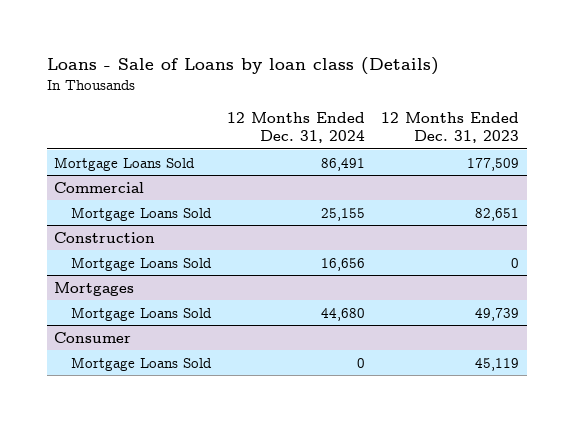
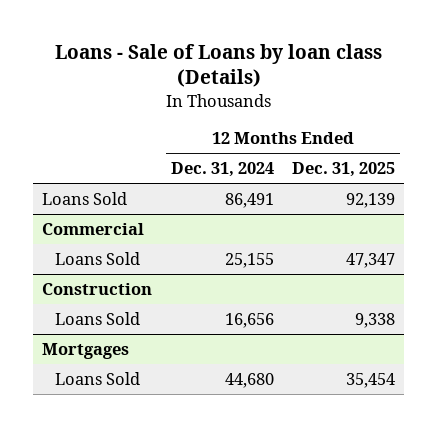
[380,111,519,144] 12 Months Ended Dec. 31, 2023 -> none
none -> [292,162,396,178] Dec. 31, 2025
[54,156,196,171] Mortgage Loans Sold -> [42,191,128,205] Loans Sold
[71,206,213,221] Mortgage Loans Sold -> [54,251,140,265] Loans Sold
[71,256,213,271] Mortgage Loans Sold -> [54,311,140,325] Loans Sold
[54,331,132,343] Consumer -> none
[71,356,213,371] Mortgage Loans Sold -> none
[71,306,213,321] Mortgage Loans Sold -> [54,371,140,385] Loans Sold

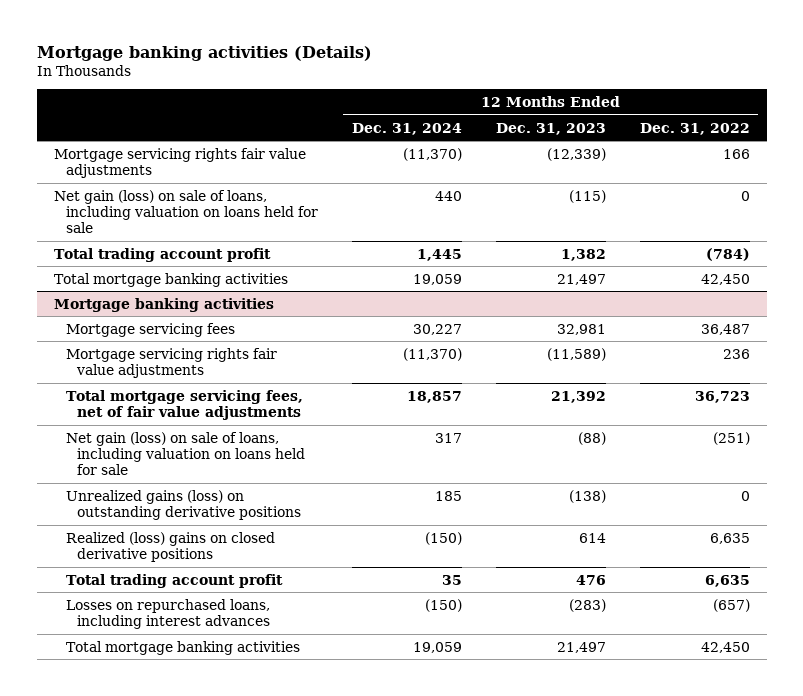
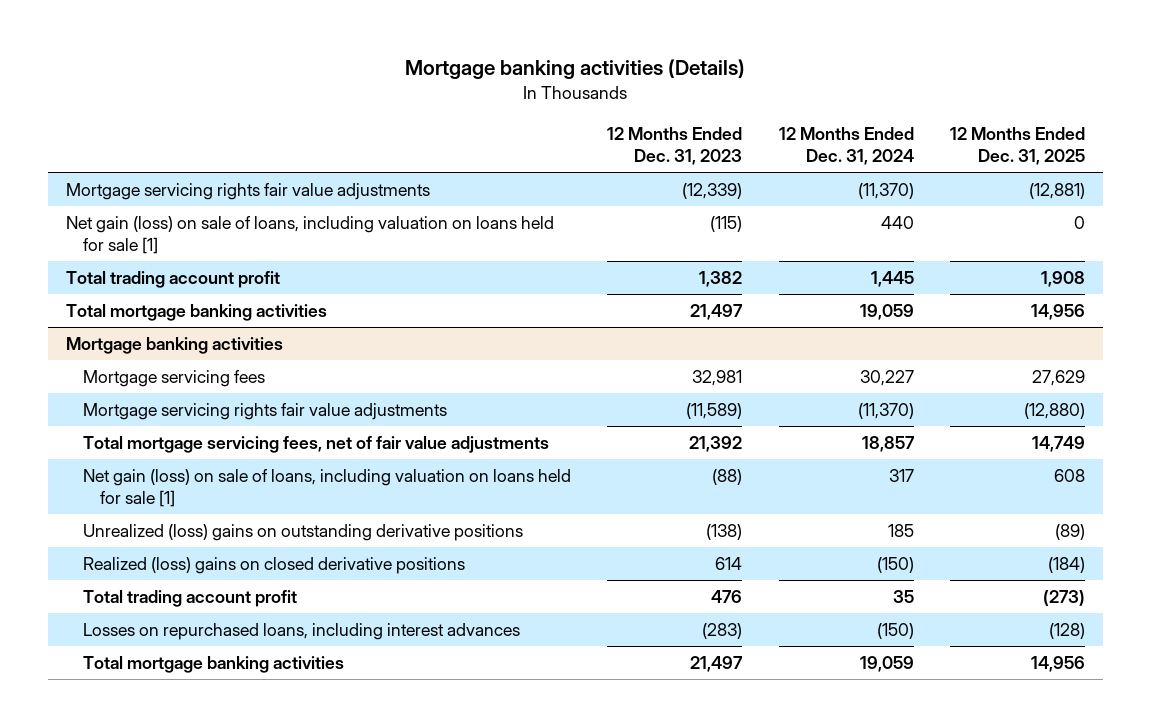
[639,122,750,135] Dec. 31, 2022 -> none
none -> [949,127,1085,166] 12 Months Ended Dec. 31, 2025
[53,189,318,233] Net gain (loss) on sale of loans, including valuation on loans held for sale -> [66,215,555,255] Net gain (loss) on sale of loans, including valuation on loans held for sale [1]
[65,431,306,475] Net gain (loss) on sale of loans, including valuation on loans held for sale -> [82,468,571,508] Net gain (loss) on sale of loans, including valuation on loans held for sale [1]
[65,489,302,520] Unrealized gains (loss) on outstanding derivative positions -> [82,523,523,541] Unrealized (loss) gains on outstanding derivative positions

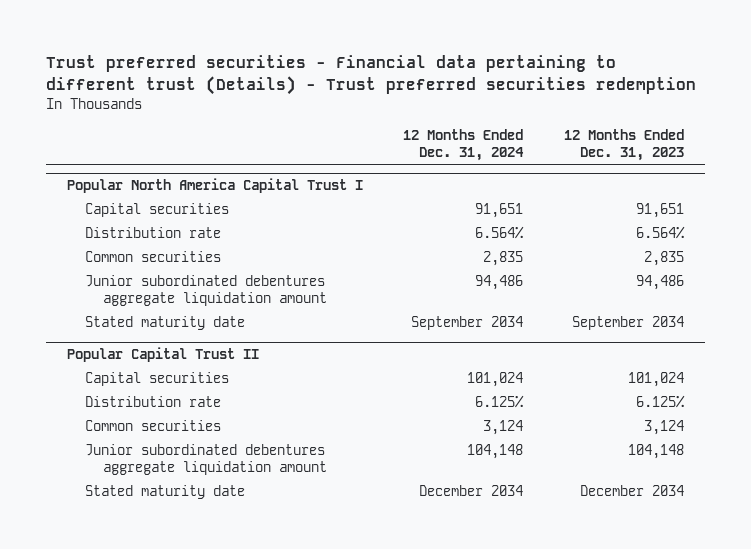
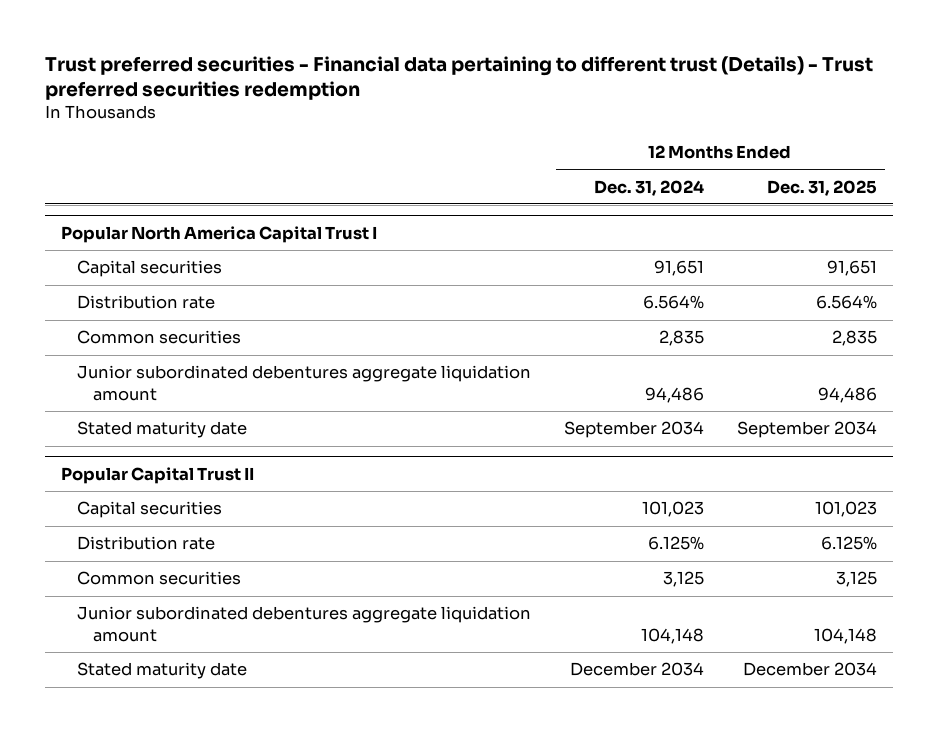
[564,128,685,162] 12 Months Ended Dec. 31, 2023 -> none
none -> [766,179,877,196] Dec. 31, 2025
[467,371,524,387] 101,024 -> [642,501,705,518] 101,023
[483,419,524,435] 3,124 -> [663,571,705,588] 3,125

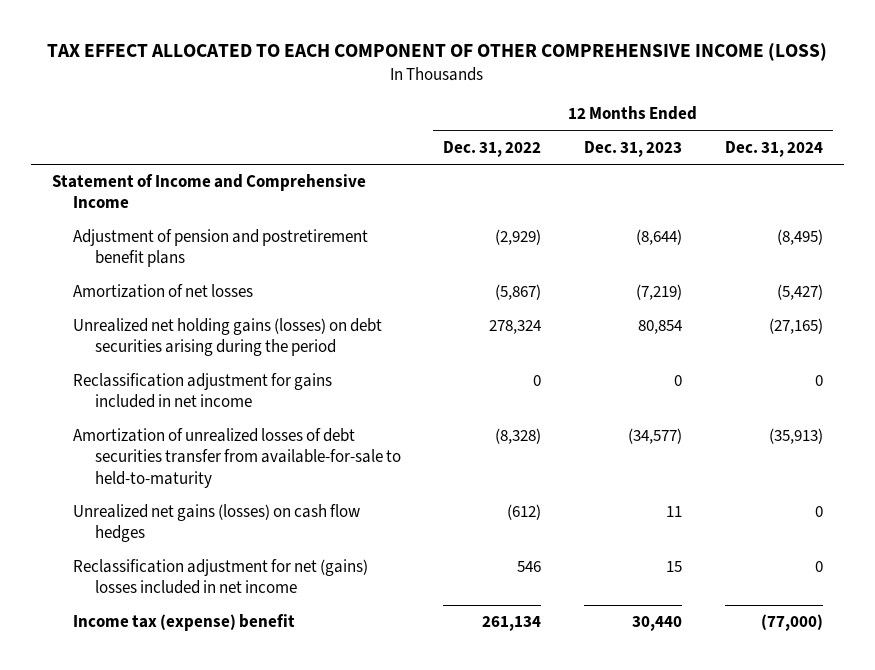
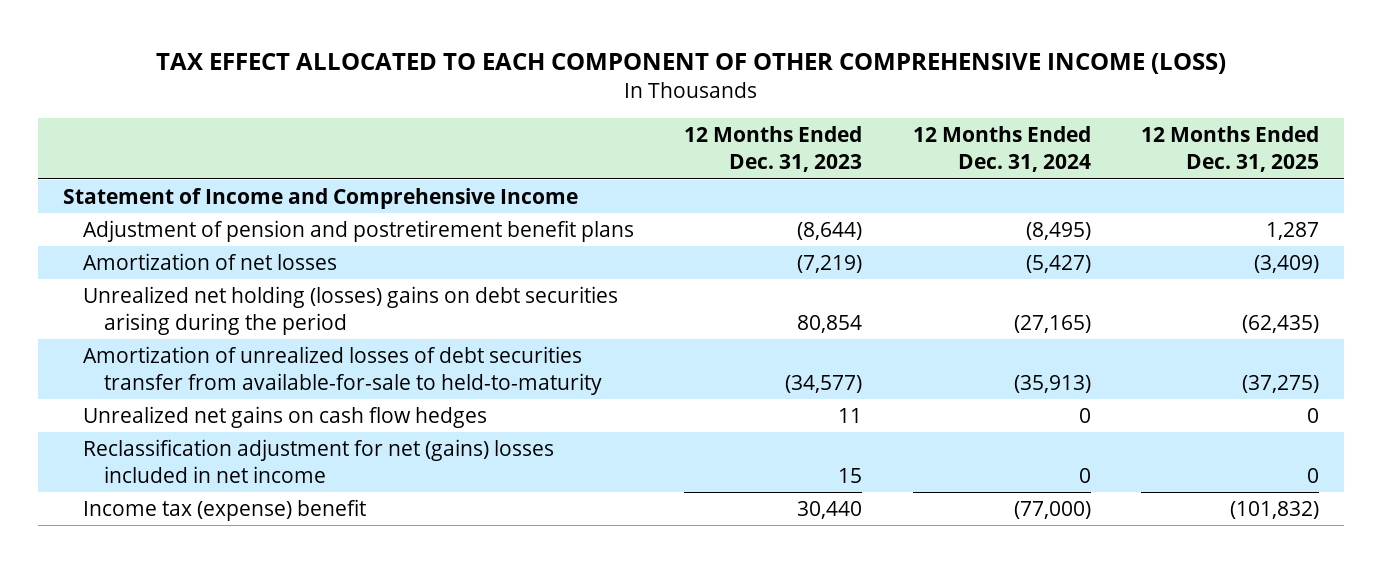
[443,141,542,158] Dec. 31, 2022 -> none
none -> [1140,126,1319,173] 12 Months Ended Dec. 31, 2025
[73,373,333,409] Reclassification adjustment for gains included in net income -> none
[73,318,383,357] Unrealized net holding gains (losses) on debt securities arising during the period -> [83,286,619,335] Unrealized net holding (losses) gains on debt securities arising during the period
[73,504,361,543] Unrealized net gains (losses) on cash flow hedges -> [83,406,488,429] Unrealized net gains on cash flow hedges

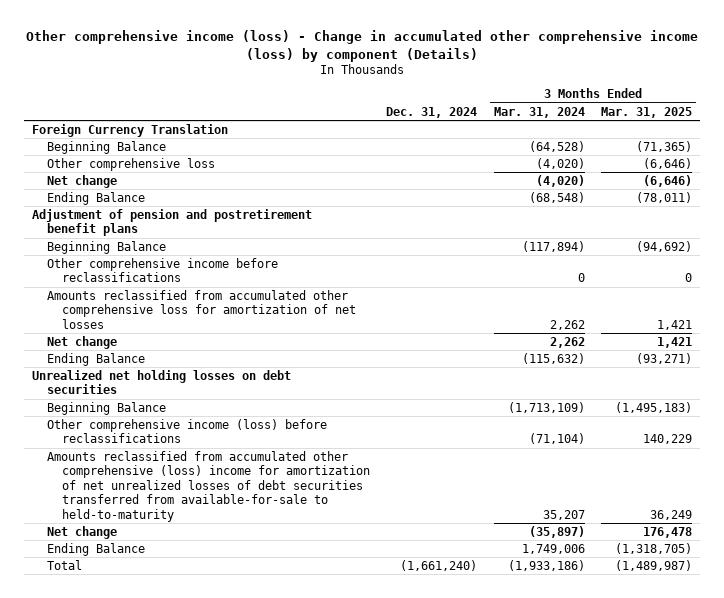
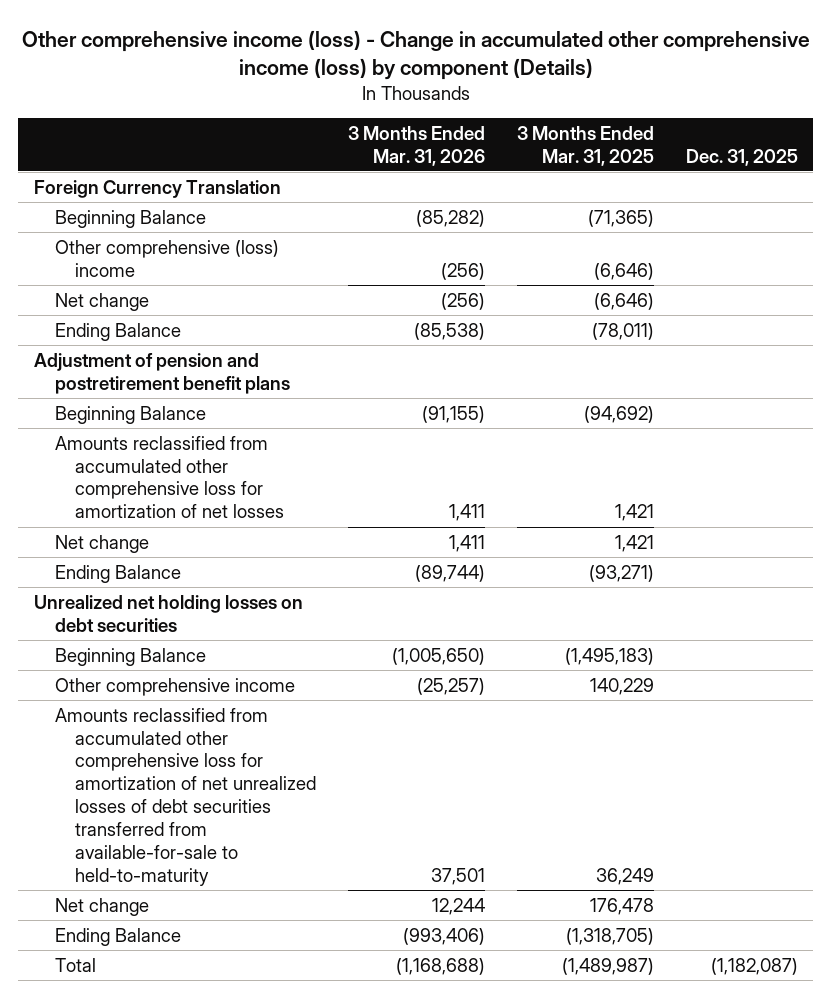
[386,106,478,118] Dec. 31, 2024 -> none
[493,106,585,118] Mar. 31, 2024 -> none
none -> [348,125,486,166] 3 Months Ended Mar. 31, 2026
none -> [685,148,798,166] Dec. 31, 2025
[46,157,215,171] Other comprehensive loss -> [54,239,279,277] Other comprehensive (loss) income
[46,257,278,283] Other comprehensive income before reclassifications -> none
[46,418,327,444] Other comprehensive income (loss) before reclassifications -> [54,677,295,696] Other comprehensive income
[46,450,370,522] Amounts reclassified from accumulated other comprehensive (loss) income for amortization of net unrealized losses of debt securities transferred from available-for-sale to held-to-maturity -> [54,707,317,887] Amounts reclassified from accumulated other comprehensive loss for amortization of net unrealized losses of debt securities transferred from available-for-sale to held-to-maturity

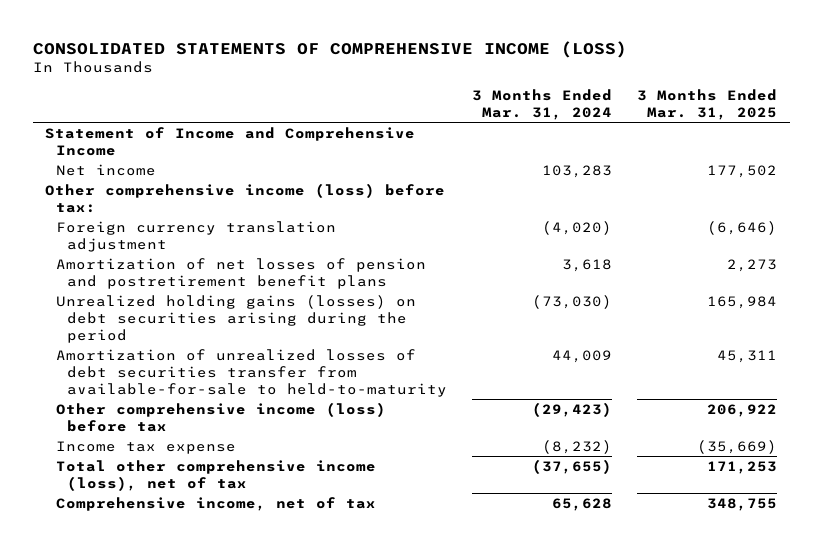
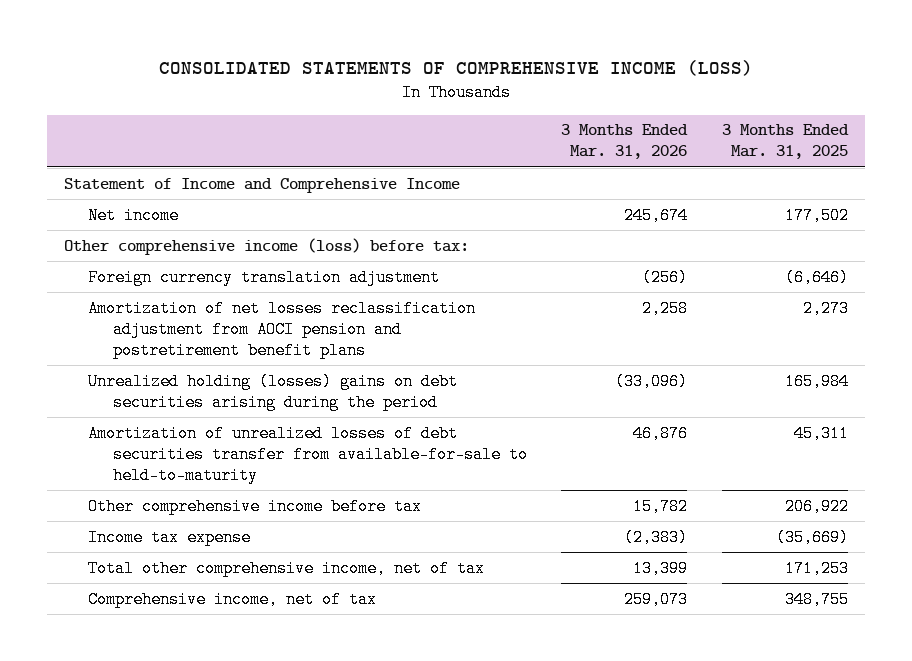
[472,88,613,120] 3 Months Ended Mar. 31, 2024 -> none
none -> [561,124,689,160] 3 Months Ended Mar. 31, 2026
[56,257,427,289] Amortization of net losses of pension and postretirement benefit plans -> [88,299,477,359] Amortization of net losses reclassification adjustment from AOCI pension and postretirement benefit plans
[56,294,417,343] Unrealized holding gains (losses) on debt securities arising during the period -> [88,372,459,411] Unrealized holding (losses) gains on debt securities arising during the period
[56,401,387,432] Other comprehensive income (loss) before tax -> [88,497,423,515] Other comprehensive income before tax
[56,459,377,491] Total other comprehensive income (loss), net of tax -> [88,559,486,577] Total other comprehensive income, net of tax

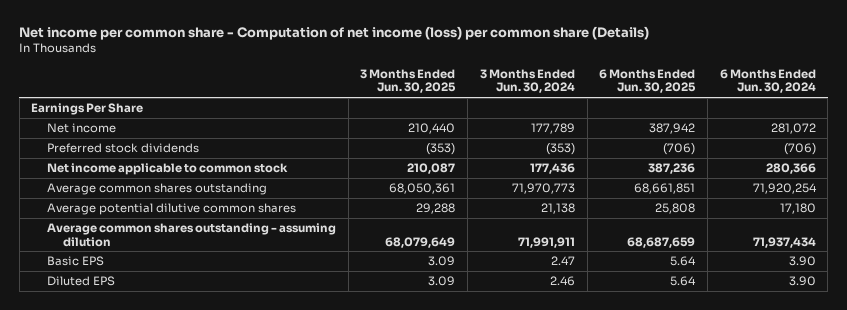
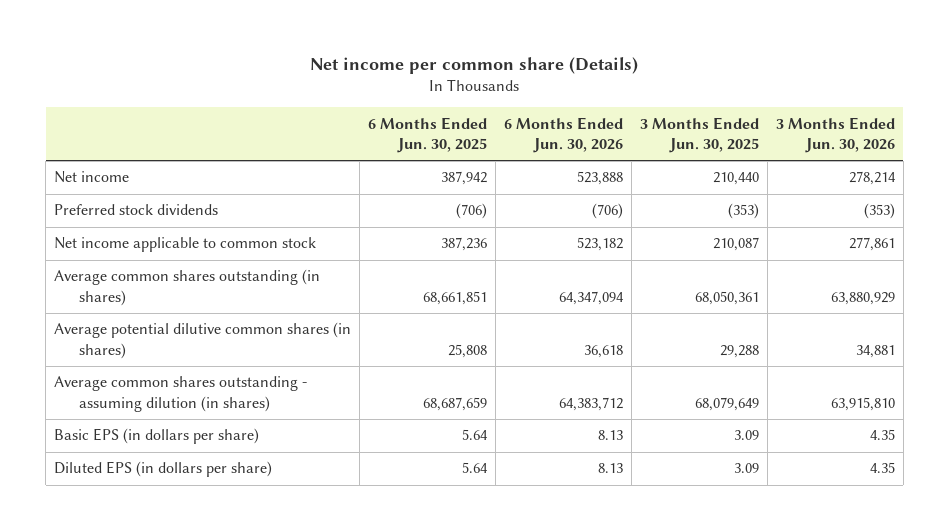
[19,25,650,40] Net income per common share - Computation of net income (loss) per common share (Details) -> [310,57,639,75] Net income per common share (Details)
[479,68,575,94] 3 Months Ended Jun. 30, 2024 -> none
[719,68,816,94] 6 Months Ended Jun. 30, 2024 -> none
none -> [503,116,623,153] 6 Months Ended Jun. 30, 2026
none -> [775,116,895,153] 3 Months Ended Jun. 30, 2026
[31,103,144,116] Earnings Per Share -> none
[46,183,267,196] Average common shares outstanding -> [53,269,320,306] Average common shares outstanding (in shares)
[46,203,296,216] Average potential dilutive common shares -> [53,322,351,359] Average potential dilutive common shares (in shares)
[46,223,336,247] Average common shares outstanding - assuming dilution -> [53,376,307,412] Average common shares outstanding - assuming dilution (in shares)
[46,256,104,267] Basic EPS -> [53,428,259,445] Basic EPS (in dollars per share)
[46,276,115,287] Diluted EPS -> [53,461,272,478] Diluted EPS (in dollars per share)

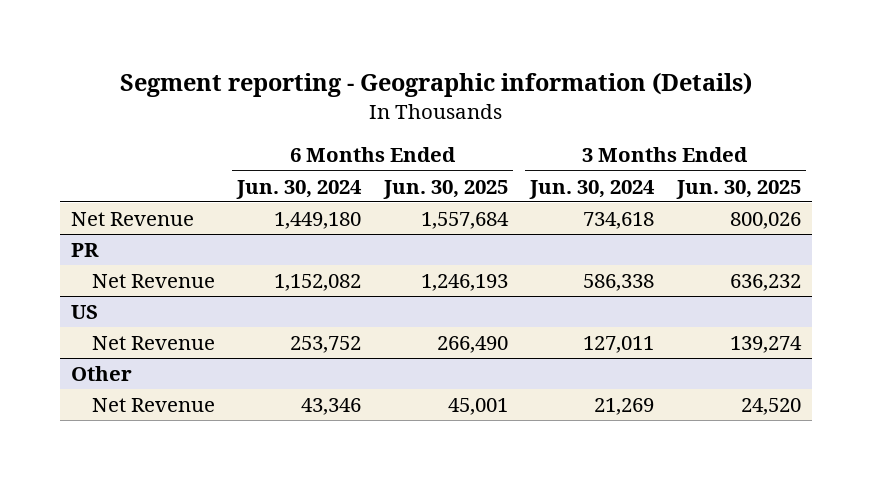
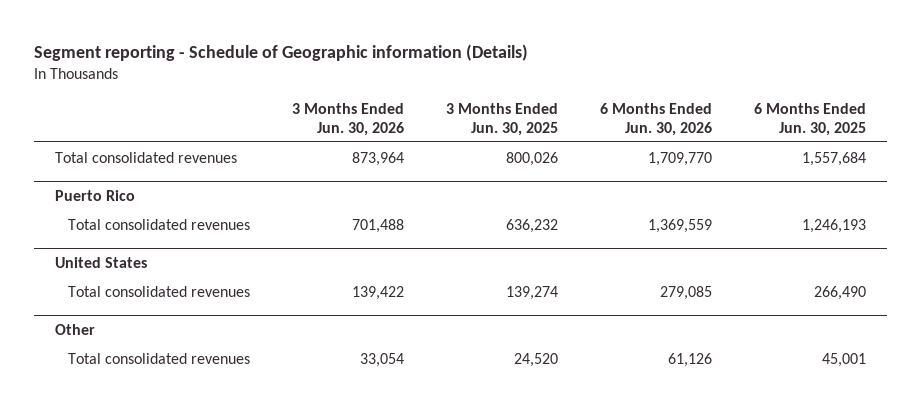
[119,72,752,98] Segment reporting - Geographic information (Details) -> [33,43,528,61] Segment reporting - Schedule of Geographic information (Details)
[236,179,363,199] Jun. 30, 2024 -> none
[529,179,656,199] Jun. 30, 2024 -> none
none -> [292,102,405,136] 3 Months Ended Jun. 30, 2026
none -> [600,102,713,136] 6 Months Ended Jun. 30, 2026
[70,211,194,226] Net Revenue -> [54,151,237,163] Total consolidated revenues
[70,242,99,257] PR -> [54,189,135,201] Puerto Rico
[91,273,215,288] Net Revenue -> [68,218,251,230] Total consolidated revenues
[70,304,98,319] US -> [54,256,147,268] United States
[91,335,215,350] Net Revenue -> [68,285,251,297] Total consolidated revenues
[91,397,215,412] Net Revenue -> [68,352,251,364] Total consolidated revenues

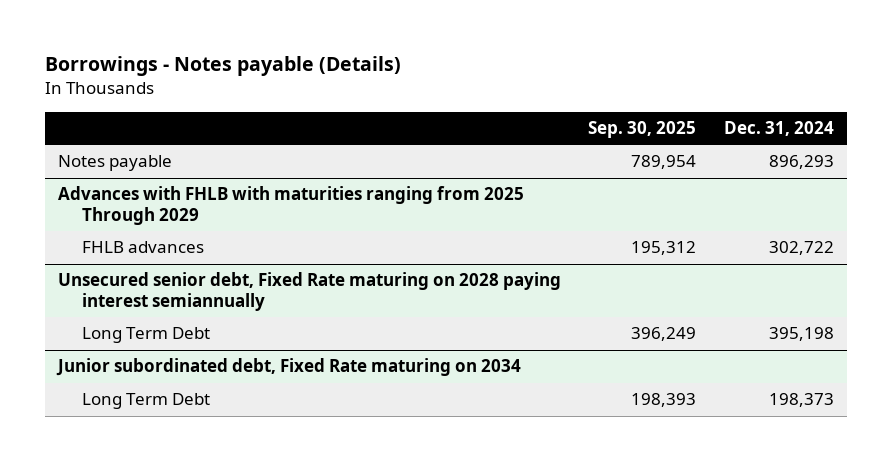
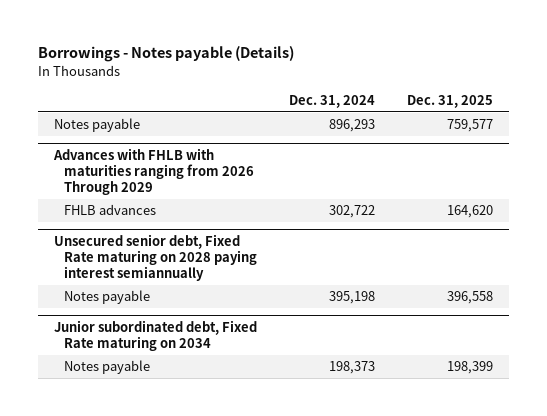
[588,121,697,139] Sep. 30, 2025 -> none
none -> [406,94,493,108] Dec. 31, 2025
[58,186,525,225] Advances with FHLB with maturities ranging from 2025 Through 2029 -> [53,148,255,195] Advances with FHLB with maturities ranging from 2026 Through 2029
[82,327,211,344] Long Term Debt -> [64,290,151,305] Notes payable
[82,393,211,410] Long Term Debt -> [64,360,151,375] Notes payable

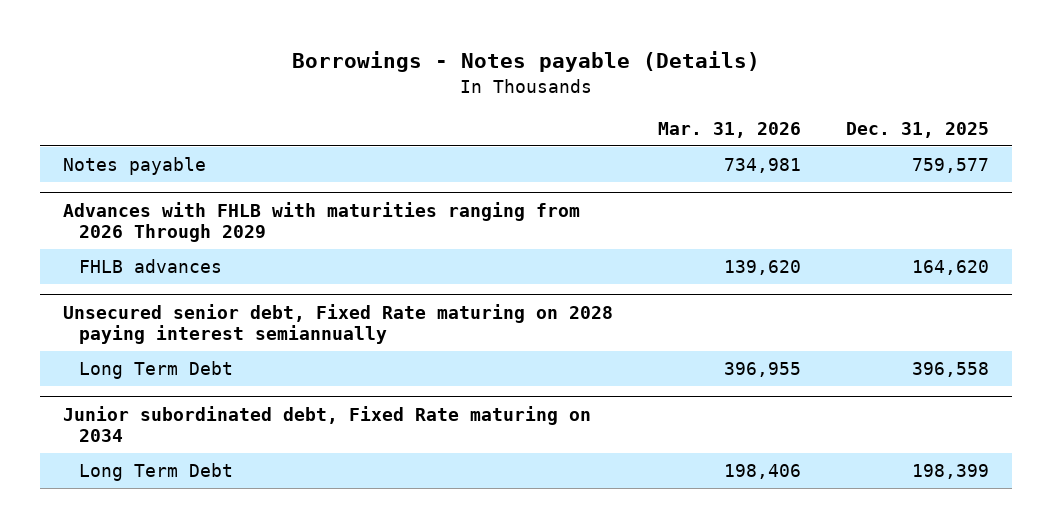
[288,94,375,108] Dec. 31, 2024 -> none
none -> [657,121,801,138] Mar. 31, 2026
[64,290,151,305] Notes payable -> [79,360,234,379] Long Term Debt
[64,360,151,375] Notes payable -> [79,462,234,481] Long Term Debt

